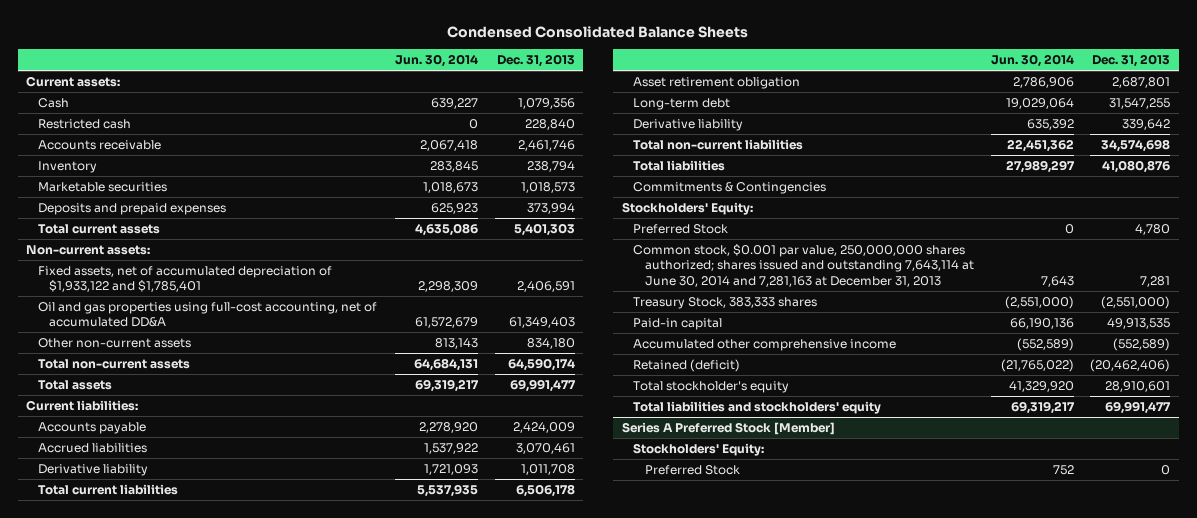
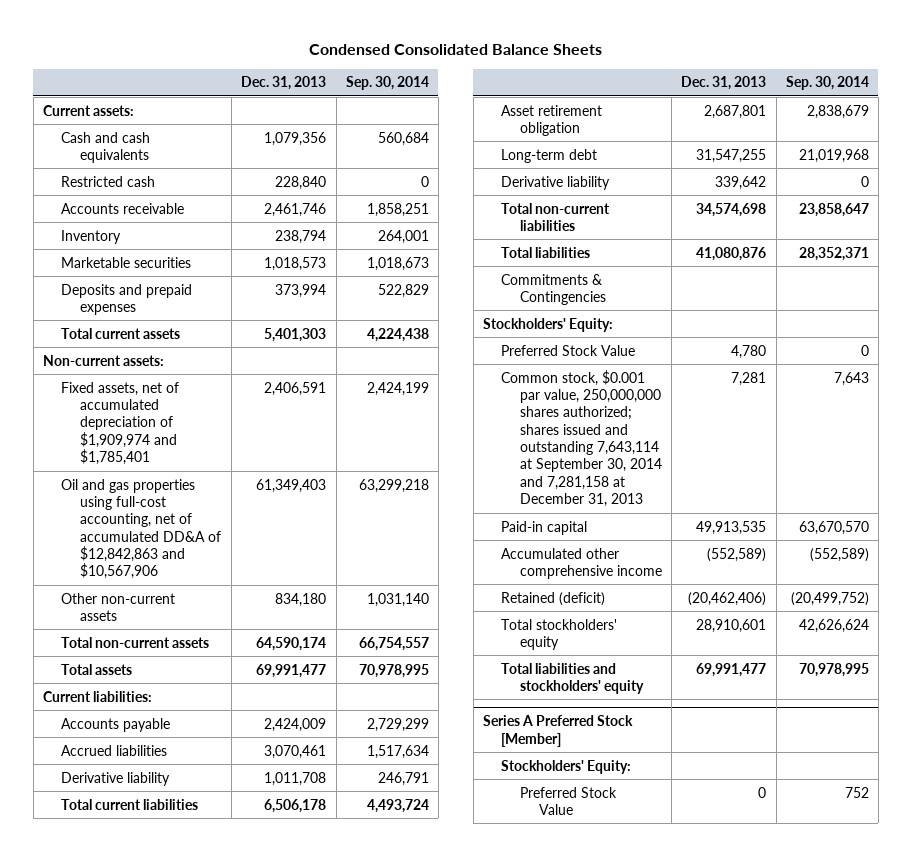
[395,53,479,67] Jun. 30, 2014 -> none
none -> [345,76,429,91] Sep. 30, 2014
[37,98,69,109] Cash -> [61,131,151,163] Cash and cash equivalents
[37,266,332,293] Fixed assets, net of accumulated depreciation of $1,933,122 and $1,785,401 -> [61,381,180,466] Fixed assets, net of accumulated depreciation of $1,909,974 and $1,785,401
[37,302,377,328] Oil and gas properties using full-cost accounting, net of accumulated DD&A -> [61,478,222,580] Oil and gas properties using full-cost accounting, net of accumulated DD&A of $12,842,863 and $10,567,906
[633,297,818,310] Treasury Stock, 383,333 shares -> none
[633,224,729,235] Preferred Stock -> [501,344,636,356] Preferred Stock Value
[633,244,974,287] Common stock, $0.001 par value, 250,000,000 shares authorized; shares issued and outstanding 7,643,114 at June 30, 2014 and 7,281,163 at December 31, 2013 -> [501,369,663,508] Common stock, $0.001 par value, 250,000,000 shares authorized; shares issued and outstanding 7,643,114 at September 30, 2014 and 7,281,158 at December 31, 2013
[633,381,790,394] Total stockholder's equity -> [501,618,618,650] Total stockholders' equity
[644,465,740,476] Preferred Stock -> [520,786,618,815] Preferred Stock Value

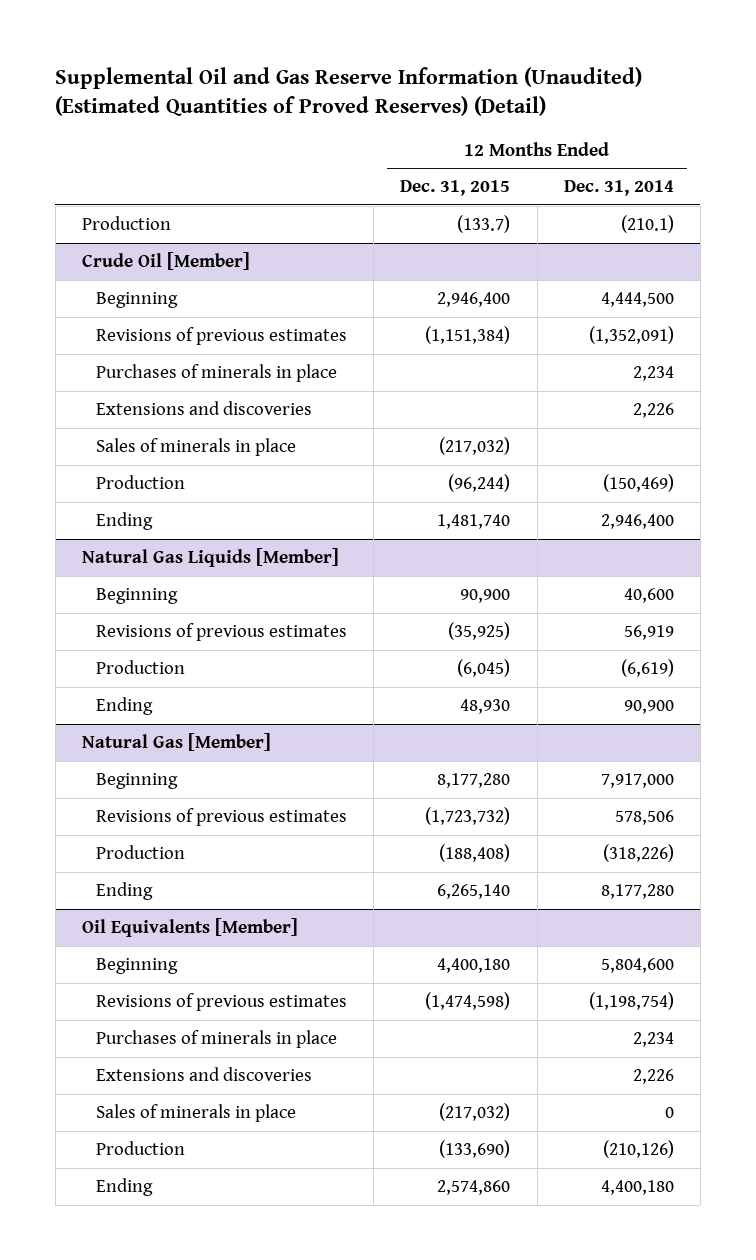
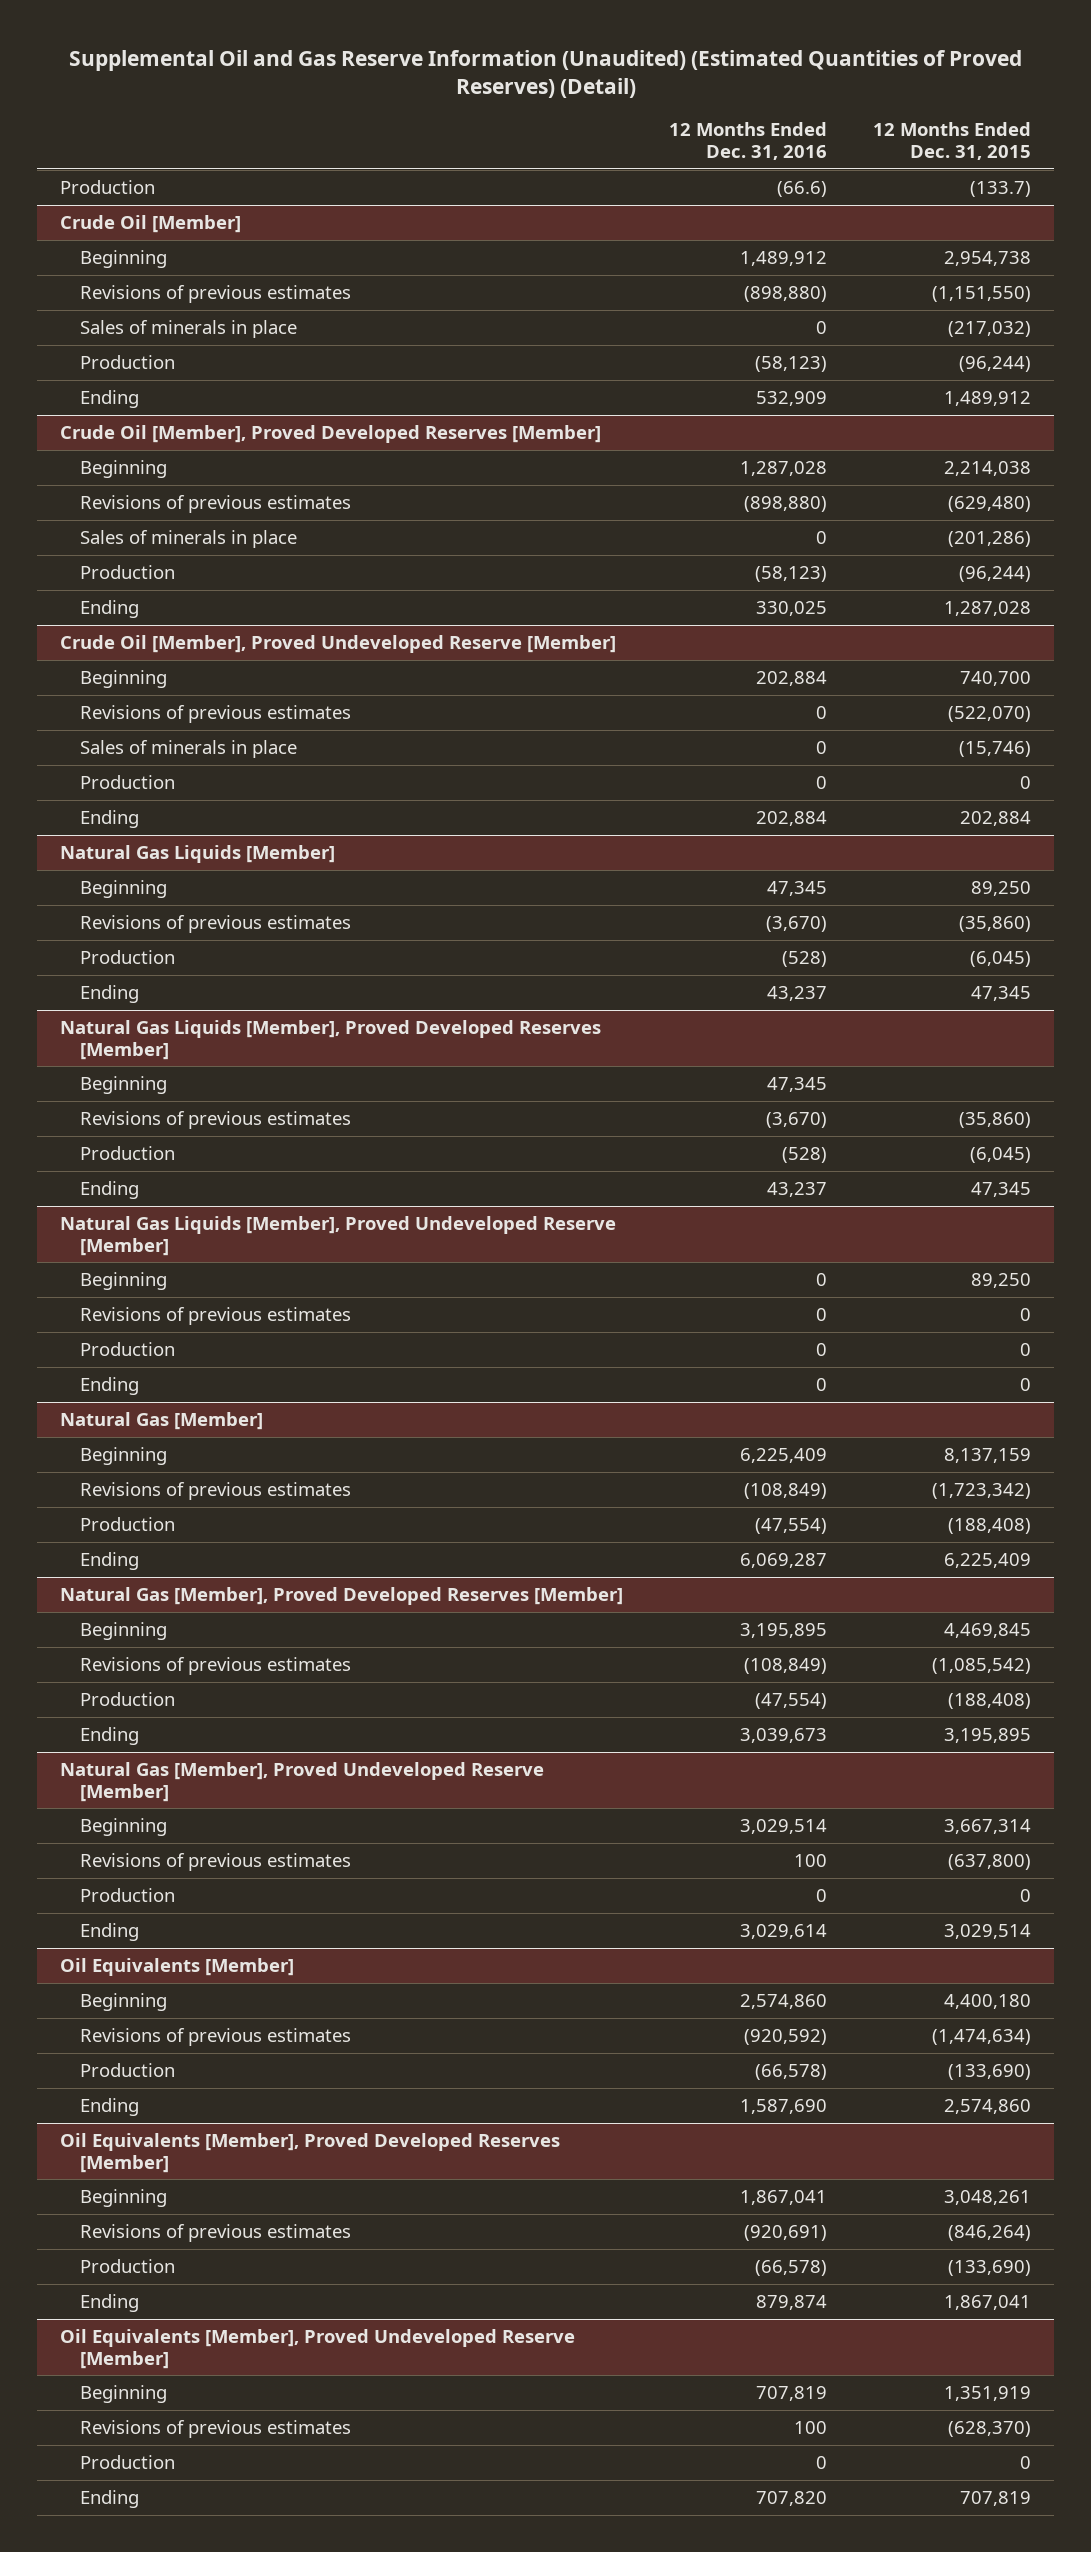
[563,180,674,197] Dec. 31, 2014 -> none
none -> [669,122,828,161] 12 Months Ended Dec. 31, 2016
[96,364,338,383] Purchases of minerals in place -> none
[96,401,313,416] Extensions and discoveries -> none
[437,292,511,308] 2,946,400 -> [944,251,1032,267] 2,954,738
[425,326,511,345] (1,151,384) -> [932,286,1032,303] (1,151,550)
[437,514,511,530] 1,481,740 -> [944,391,1032,407] 1,489,912
none -> [60,425,602,444] Crude Oil [Member], Proved Developed Reserves [Member]
none -> [79,460,167,479] Beginning
none -> [79,495,351,514] Revisions of previous estimates
none -> [79,530,297,549] Sales of minerals in place
none -> [79,565,175,580] Production
none -> [79,600,139,619] Ending
none -> [60,635,617,654] Crude Oil [Member], Proved Undeveloped Reserve [Member]
none -> [79,670,167,689] Beginning
none -> [79,705,351,724] Revisions of previous estimates
none -> [79,740,297,759] Sales of minerals in place
none -> [79,775,175,790] Production
none -> [79,810,139,829] Ending
[460,589,511,604] 90,900 -> [971,881,1032,897] 89,250
[448,622,511,641] (35,925) -> [959,916,1032,933] (35,860)
[460,699,511,715] 48,930 -> [971,986,1032,1002] 47,345
none -> [60,1020,602,1060] Natural Gas Liquids [Member], Proved Developed Reserves [Member]
none -> [79,1076,167,1095] Beginning
none -> [79,1111,351,1130] Revisions of previous estimates
none -> [79,1146,175,1161] Production
none -> [79,1181,139,1200] Ending
none -> [60,1216,617,1256] Natural Gas Liquids [Member], Proved Undeveloped Reserve [Member]
none -> [79,1272,167,1291] Beginning
none -> [79,1307,351,1326] Revisions of previous estimates
none -> [79,1342,175,1357] Production
none -> [79,1377,139,1396] Ending
[437,773,511,789] 8,177,280 -> [944,1448,1032,1464] 8,137,159
[425,807,511,826] (1,723,732) -> [932,1483,1032,1500] (1,723,342)
[437,884,511,900] 6,265,140 -> [944,1553,1032,1569] 6,225,409
none -> [60,1587,624,1606] Natural Gas [Member], Proved Developed Reserves [Member]
none -> [79,1622,167,1641] Beginning
none -> [79,1657,351,1676] Revisions of previous estimates
none -> [79,1692,175,1707] Production
none -> [79,1727,139,1746] Ending
none -> [60,1762,545,1802] Natural Gas [Member], Proved Undeveloped Reserve [Member]
none -> [79,1818,167,1837] Beginning
none -> [79,1853,351,1872] Revisions of previous estimates
none -> [79,1888,175,1903] Production
none -> [79,1923,139,1942] Ending
[96,1030,338,1049] Purchases of minerals in place -> none
[96,1067,313,1082] Extensions and discoveries -> none
[96,1104,297,1123] Sales of minerals in place -> none
[425,992,511,1011] (1,474,598) -> [932,2029,1032,2046] (1,474,634)
none -> [60,2133,561,2173] Oil Equivalents [Member], Proved Developed Reserves [Member]
none -> [79,2189,167,2208] Beginning
none -> [79,2224,351,2243] Revisions of previous estimates
none -> [79,2259,175,2274] Production
none -> [79,2294,139,2313] Ending
none -> [60,2329,576,2369] Oil Equivalents [Member], Proved Undeveloped Reserve [Member]
none -> [79,2385,167,2404] Beginning
none -> [79,2420,351,2439] Revisions of previous estimates
none -> [79,2455,175,2470] Production
none -> [79,2490,139,2509] Ending

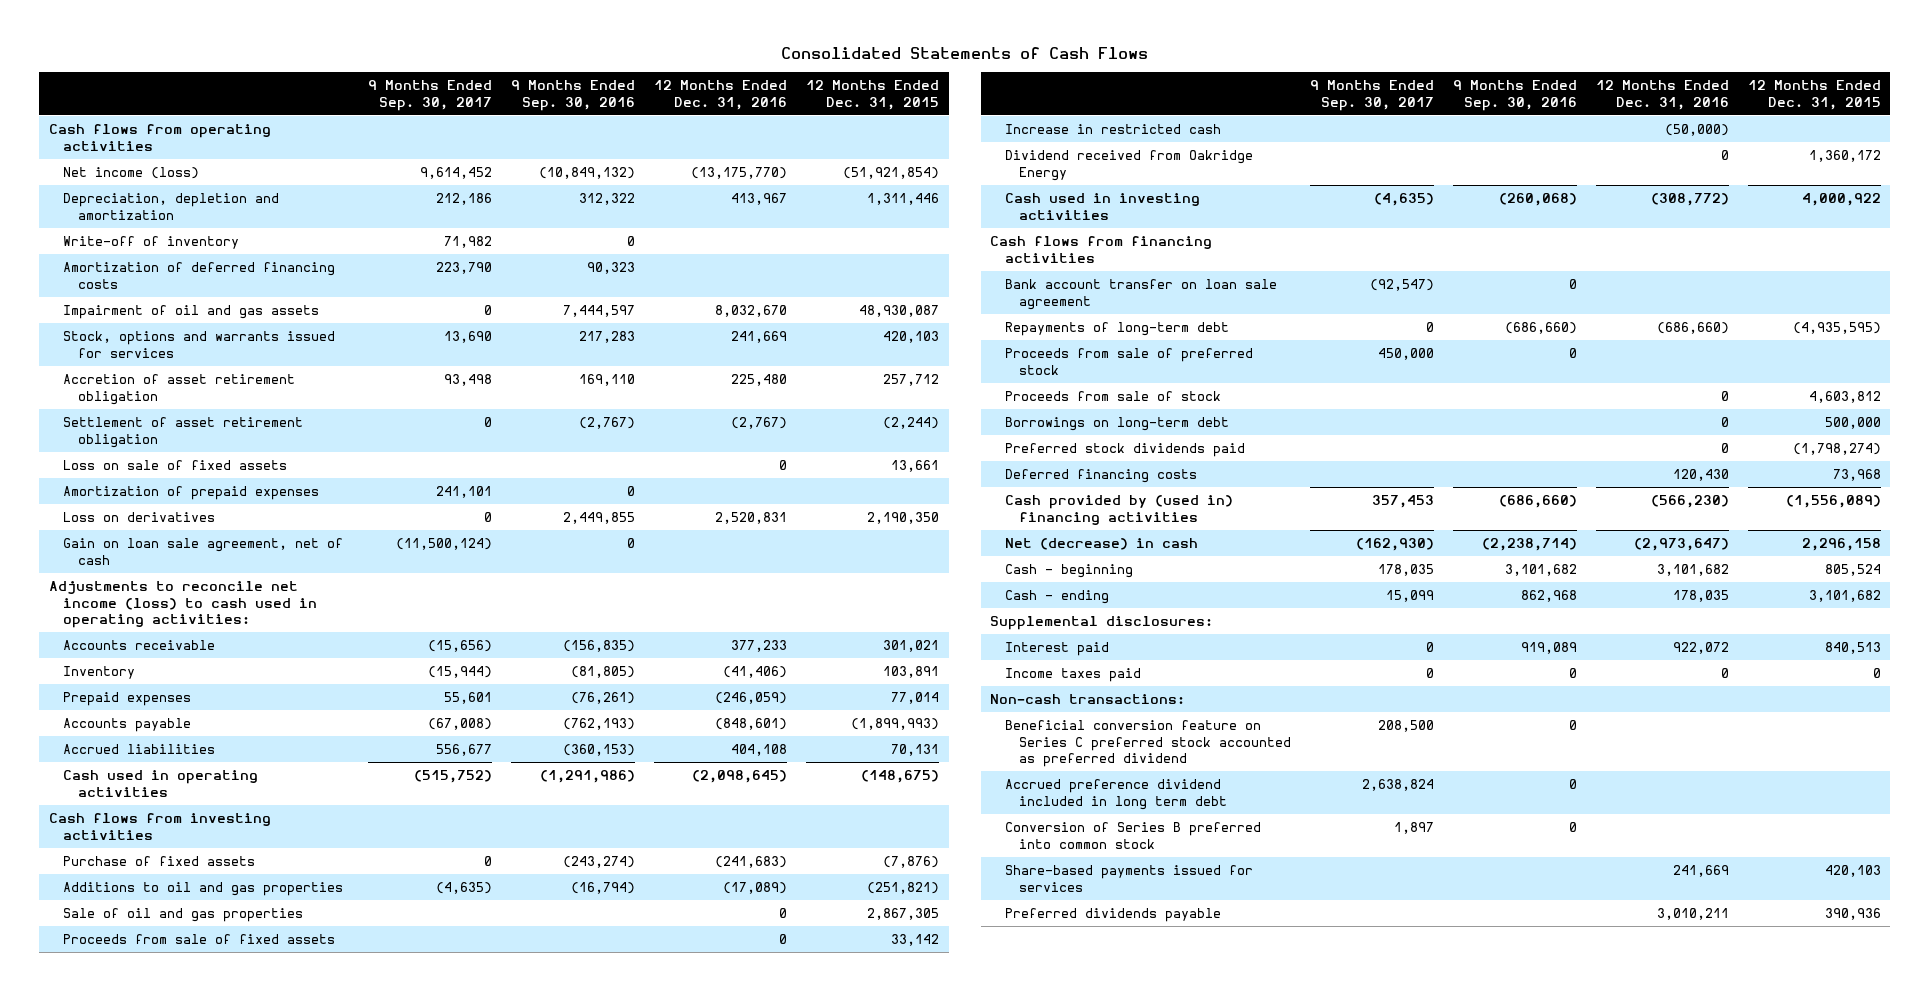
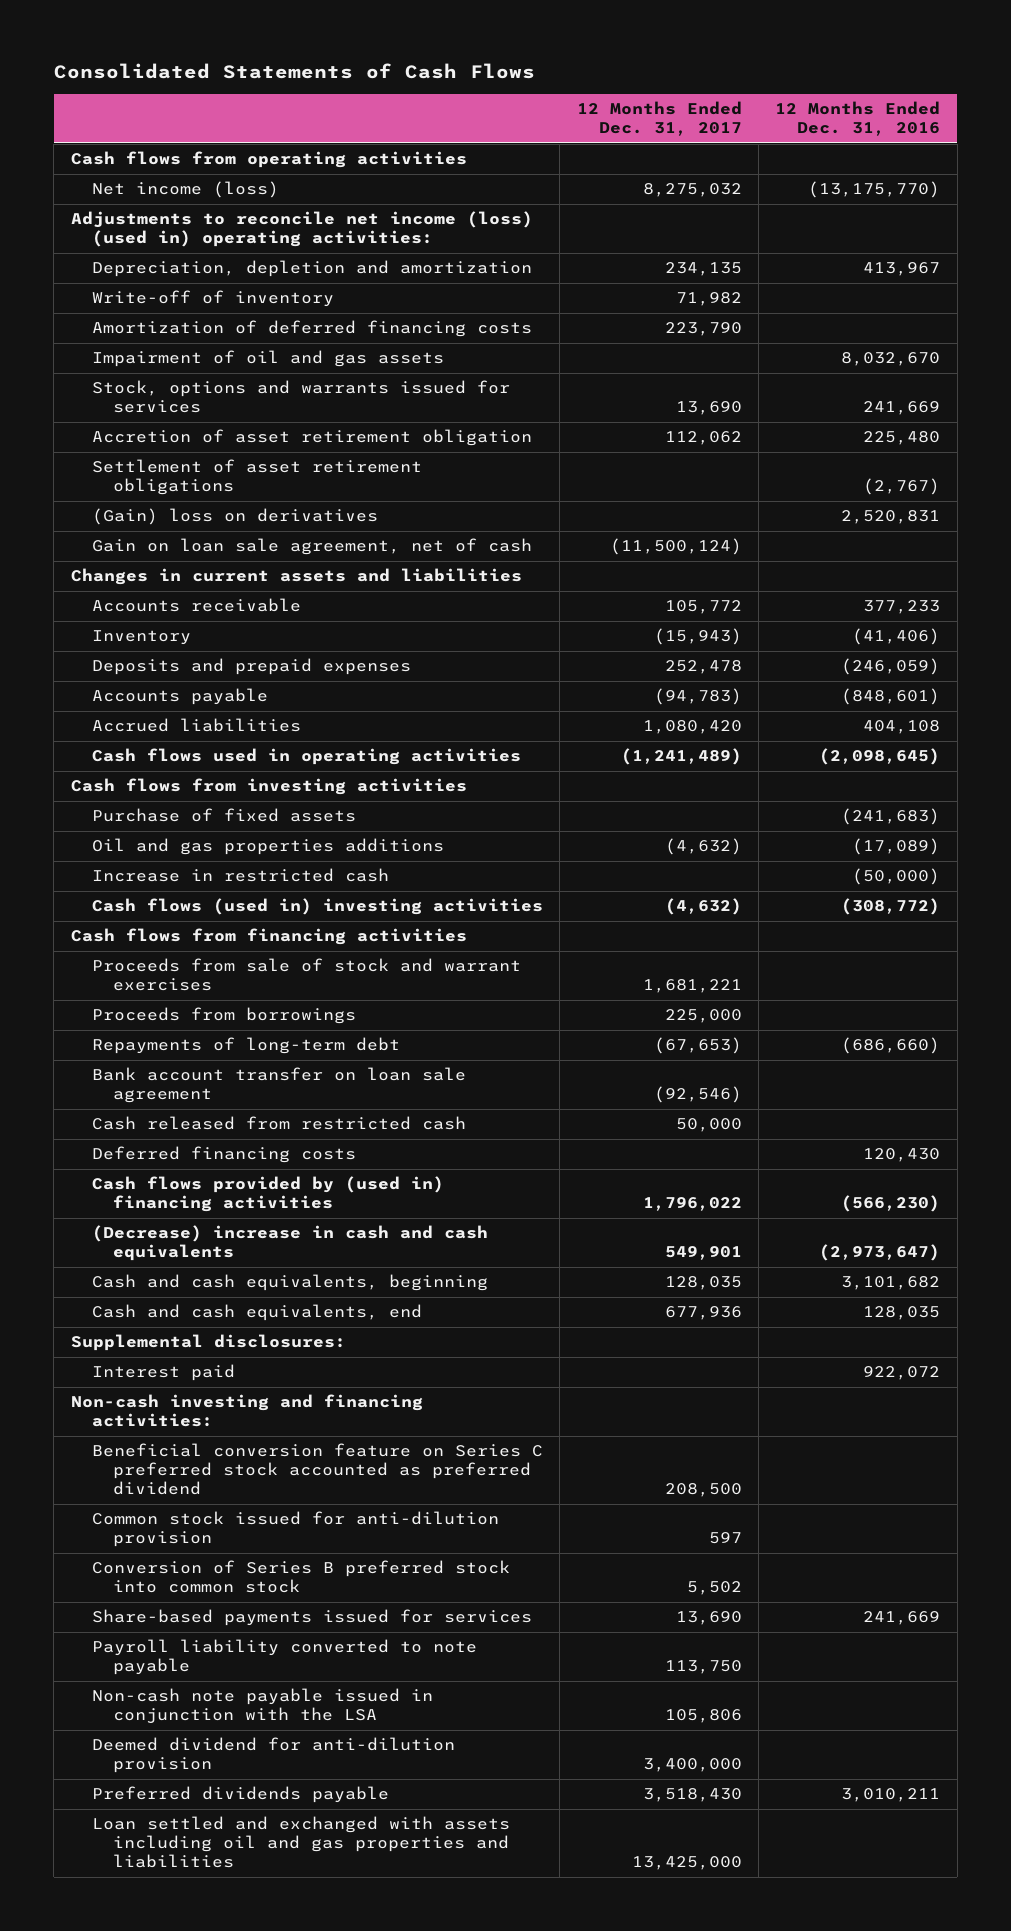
[368,79,493,111] 9 Months Ended Sep. 30, 2017 -> none
[511,79,636,111] 9 Months Ended Sep. 30, 2016 -> none
[806,79,940,110] 12 Months Ended Dec. 31, 2015 -> none
none -> [576,101,742,137] 12 Months Ended Dec. 31, 2017
none -> [70,211,533,248] Adjustments to reconcile net income (loss) (used in) operating activities:
[63,459,288,470] Loss on sale of fixed assets -> none
[63,485,320,500] Amortization of prepaid expenses -> none
[63,416,304,448] Settlement of asset retirement obligation -> [91,459,422,496] Settlement of asset retirement obligations
[63,511,216,522] Loss on derivatives -> [91,508,378,526] (Gain) loss on derivatives
[48,580,318,629] Adjustments to reconcile net income (loss) to cash used in operating activities: -> none
none -> [70,568,522,586] Changes in current assets and liabilities
[63,691,192,706] Prepaid expenses -> [91,658,411,676] Deposits and prepaid expenses
[63,769,259,797] Cash used in operating activities -> [91,748,521,766] Cash flows used in operating activities
[63,907,304,922] Sale of oil and gas properties -> none
[63,933,336,944] Proceeds from sale of fixed assets -> none
[63,881,344,896] Additions to oil and gas properties -> [91,838,444,856] Oil and gas properties additions
[1004,149,1253,181] Dividend received from Oakridge Energy -> none
[1004,192,1200,220] Cash used in investing activities -> [91,898,543,916] Cash flows (used in) investing activities
none -> [91,958,521,992] Proceeds from sale of stock and warrant exercises
none -> [91,1007,356,1025] Proceeds from borrowings
[1004,347,1253,375] Proceeds from sale of preferred stock -> none
[1004,390,1221,401] Proceeds from sale of stock -> none
[1004,416,1229,431] Borrowings on long-term debt -> none
[1004,442,1245,457] Preferred stock dividends paid -> none
[1004,278,1277,310] Bank account transfer on loan sale agreement -> [91,1067,466,1104] Bank account transfer on loan sale agreement
none -> [91,1116,466,1131] Cash released from restricted cash
[1004,589,1109,604] Cash - ending -> none
[1004,494,1233,525] Cash provided by (used in) financing activities -> [91,1176,444,1213] Cash flows provided by (used in) financing activities
[1004,537,1198,550] Net (decrease) in cash -> [91,1225,488,1262] (Decrease) increase in cash and cash equivalents
[1004,563,1133,578] Cash - beginning -> [91,1274,488,1292] Cash and cash equivalents, beginning
none -> [91,1304,422,1322] Cash and cash equivalents, end
[1004,667,1141,682] Income taxes paid -> none
[990,693,1186,704] Non-cash transactions: -> [70,1394,423,1428] Non-cash investing and financing activities:
[1004,778,1228,810] Accrued preference dividend included in long term debt -> none
none -> [91,1511,499,1548] Common stock issued for anti-dilution provision
[1004,821,1261,849] Conversion of Series B preferred into common stock -> [91,1560,510,1594] Conversion of Series B preferred stock into common stock
none -> [91,1639,477,1676] Payroll liability converted to note payable
none -> [91,1688,433,1725] Non-cash note payable issued in conjunction with the LSA
none -> [91,1737,455,1774] Deemed dividend for anti-dilution provision
none -> [91,1816,510,1869] Loan settled and exchanged with assets including oil and gas properties and liabilities

